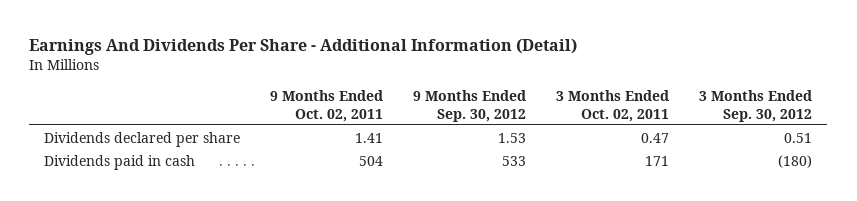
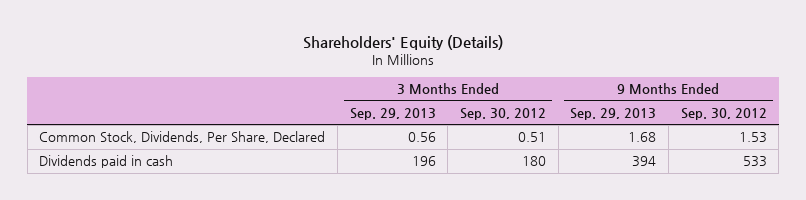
[29,38,578,56] Earnings And Dividends Per Share - Additional Information (Detail) -> [302,35,503,51] Shareholders' Equity (Details)
[270,89,384,122] 9 Months Ended Oct. 02, 2011 -> none
[556,89,670,122] 3 Months Ended Oct. 02, 2011 -> none
none -> [349,107,436,120] Sep. 29, 2013
none -> [570,107,657,120] Sep. 29, 2013
[44,131,241,147] Dividends declared per share -> [39,131,326,144] Common Stock, Dividends, Per Share, Declared
[778,154,813,168] (180) -> [521,156,546,167] 180

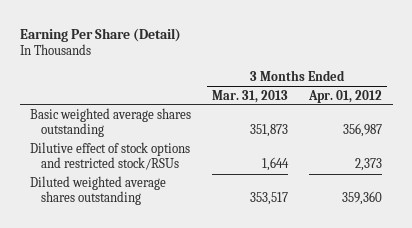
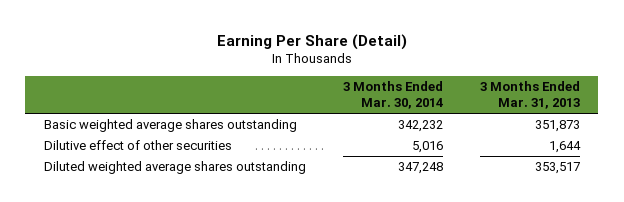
[308,89,383,103] Apr. 01, 2012 -> none
none -> [342,81,443,110] 3 Months Ended Mar. 30, 2014
[30,142,191,171] Dilutive effect of stock options and restricted stock/RSUs -> [43,140,232,151] Dilutive effect of other securities

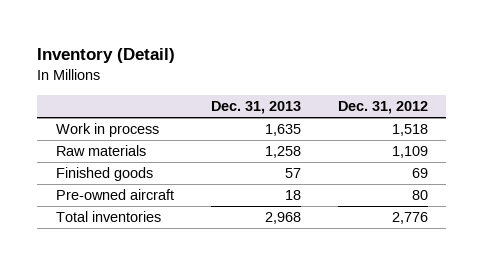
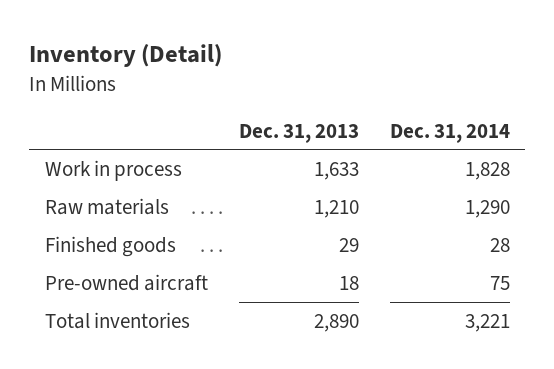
[337,101,428,115] Dec. 31, 2012 -> none
none -> [389,123,510,143] Dec. 31, 2014
[264,124,301,137] 1,635 -> [313,161,359,180] 1,633
[264,146,301,159] 1,258 -> [313,199,359,218] 1,210
[284,168,301,179] 57 -> [338,237,359,252] 29
[264,212,301,225] 2,968 -> [313,313,359,332] 2,890

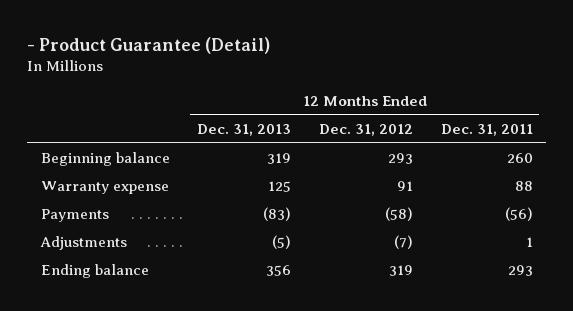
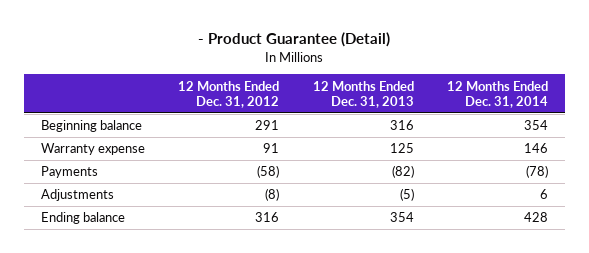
[440,123,533,136] Dec. 31, 2011 -> none
none -> [446,80,548,108] 12 Months Ended Dec. 31, 2014
[267,153,292,165] 319 -> [389,120,414,131] 316
[387,153,413,165] 293 -> [255,120,280,131] 291
[263,207,292,222] (83) -> [391,165,414,179] (82)
[393,235,413,250] (7) -> [265,188,280,202] (8)
[266,265,292,277] 356 -> [389,212,414,223] 354
[388,265,413,277] 319 -> [255,212,280,223] 316

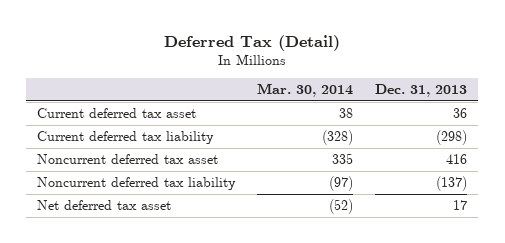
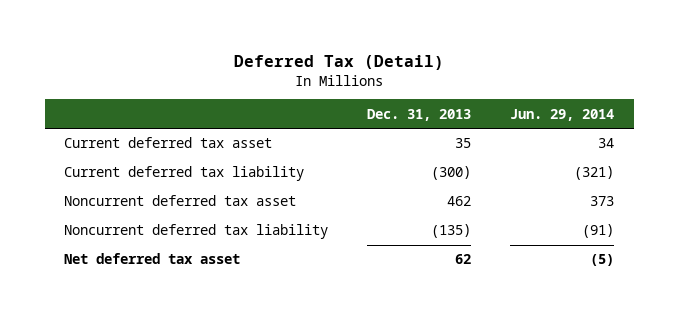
[257,83,354,98] Mar. 30, 2014 -> none
none -> [510,108,615,121] Jun. 29, 2014
[453,107,468,118] 36 -> [455,138,472,149] 35
[436,129,468,145] (298) -> [431,166,472,181] (300)
[446,153,468,164] 416 -> [447,196,472,207] 462
[436,175,468,191] (137) -> [431,224,472,239] (135)
[453,199,468,210] 17 -> [455,254,472,265] 62

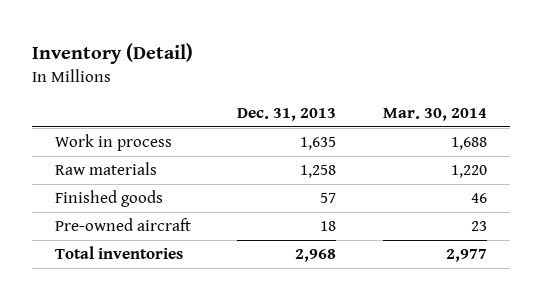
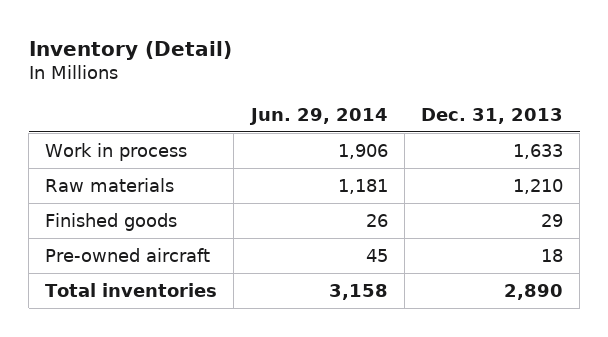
[382,108,487,122] Mar. 30, 2014 -> none
none -> [248,107,388,125] Jun. 29, 2014
[300,137,337,151] 1,635 -> [513,143,564,159] 1,633
[300,165,337,179] 1,258 -> [513,178,564,194] 1,210
[320,193,337,204] 57 -> [541,213,564,227] 29
[295,249,337,263] 2,968 -> [504,283,564,300] 2,890

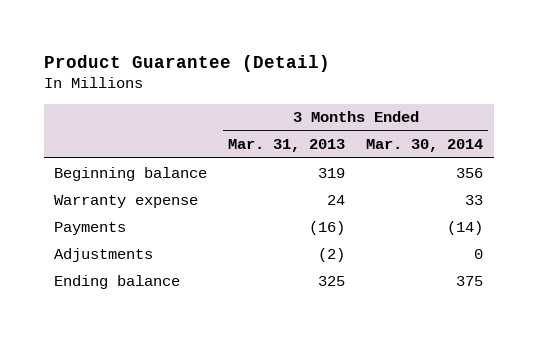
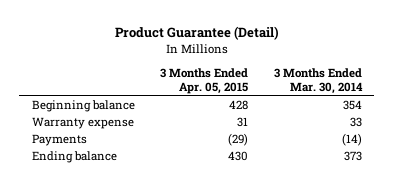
[228,139,346,153] Mar. 31, 2013 -> none
none -> [160,68,249,94] 3 Months Ended Apr. 05, 2015
[456,167,484,178] 356 -> [342,99,362,110] 354
[54,247,154,262] Adjustments -> none
[456,275,484,286] 375 -> [343,150,362,161] 373

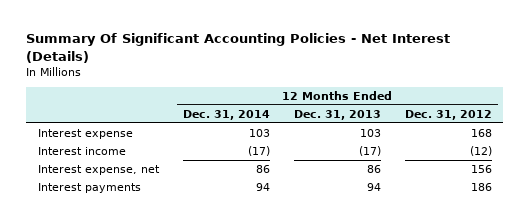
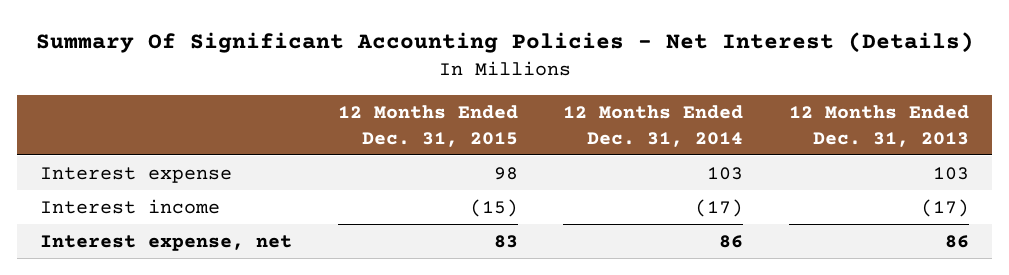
[404,109,492,120] Dec. 31, 2012 -> none
none -> [337,104,518,147] 12 Months Ended Dec. 31, 2015
[38,183,142,194] Interest payments -> none

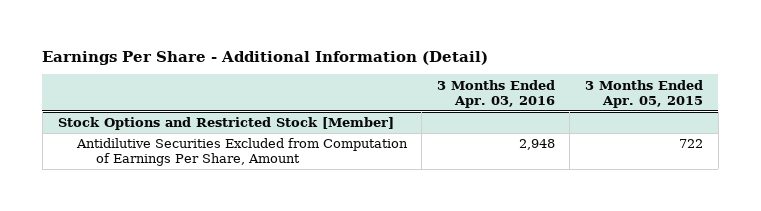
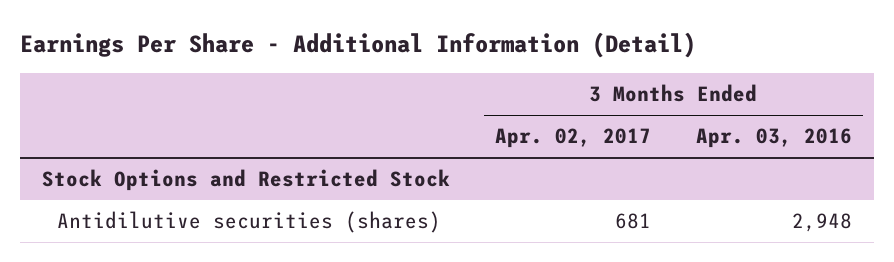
[585,79,704,108] 3 Months Ended Apr. 05, 2015 -> none
none -> [495,128,652,149] Apr. 02, 2017
[57,117,394,131] Stock Options and Restricted Stock [Member] -> [42,169,451,192] Stock Options and Restricted Stock
[75,138,408,167] Antidilutive Securities Excluded from Computation of Earnings Per Share, Amount -> [57,211,442,234] Antidilutive securities (shares)

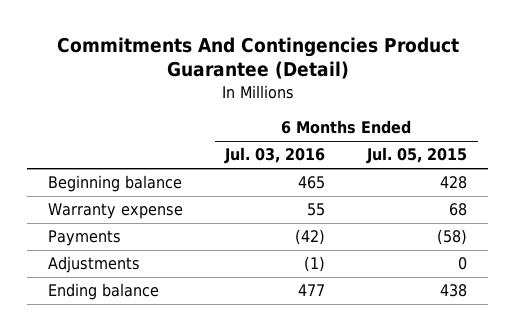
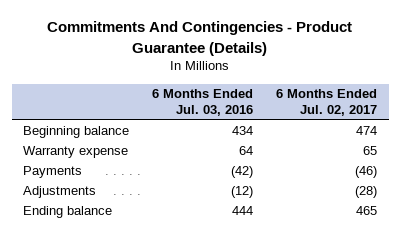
[56,36,459,80] Commitments And Contingencies Product Guarantee (Detail) -> [47,21,353,56] Commitments And Contingencies - Product Guarantee (Details)
[366,147,468,165] Jul. 05, 2015 -> none
none -> [276,89,378,116] 6 Months Ended Jul. 02, 2017
[298,176,326,190] 465 -> [232,125,254,135] 434
[307,203,326,217] 55 -> [239,145,254,155] 64
[304,256,326,273] (1) -> [231,185,254,198] (12)
[298,284,326,297] 477 -> [232,205,254,215] 444

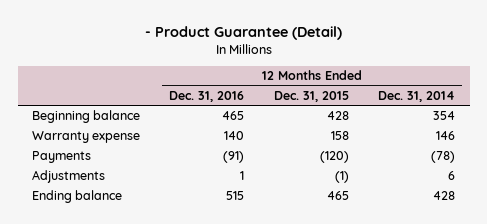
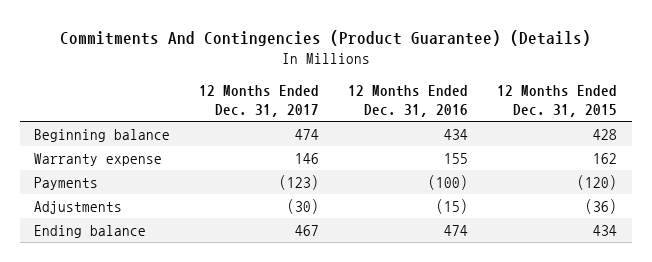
[144,25,342,40] - Product Guarantee (Detail) -> [59,29,591,46] Commitments And Contingencies (Product Guarantee) (Details)
[377,90,455,102] Dec. 31, 2014 -> none
none -> [199,84,320,117] 12 Months Ended Dec. 31, 2017
[222,111,245,121] 465 -> [444,128,469,140] 434
[224,131,245,141] 140 -> [444,152,469,164] 155
[330,131,349,141] 158 -> [593,152,618,164] 162
[223,151,245,164] (91) -> [428,174,469,190] (100)
[240,171,245,181] 1 -> [436,198,469,214] (15)
[334,171,349,184] (1) -> [585,198,618,214] (36)
[226,191,245,201] 515 -> [444,224,469,236] 474
[326,191,349,201] 465 -> [593,224,618,236] 434

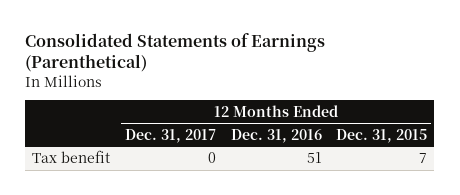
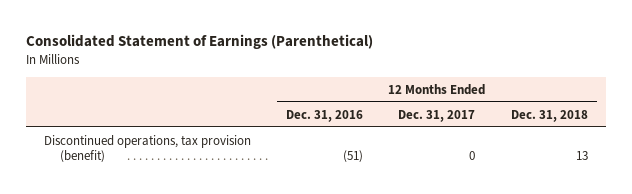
[25,32,326,72] Consolidated Statements of Earnings (Parenthetical) -> [26,34,374,50] Consolidated Statement of Earnings (Parenthetical)
[336,128,428,143] Dec. 31, 2015 -> none
none -> [510,109,588,122] Dec. 31, 2018
[32,150,111,164] Tax benefit -> [43,134,251,162] Discontinued operations, tax provision (benefit)
[306,152,322,164] 51 -> [343,149,364,162] (51)

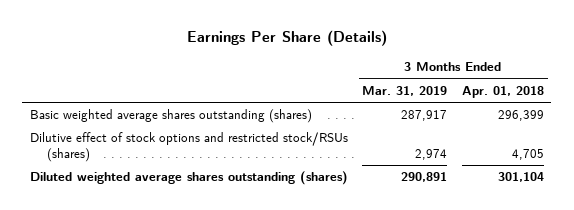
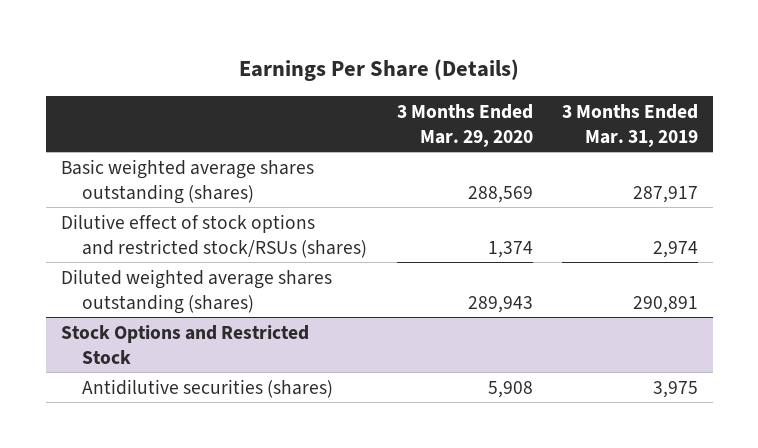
[462,85,545,98] Apr. 01, 2018 -> none
none -> [396,103,533,147] 3 Months Ended Mar. 29, 2020
none -> [60,324,309,364] Stock Options and Restricted Stock
none -> [82,378,334,398] Antidilutive securities (shares)

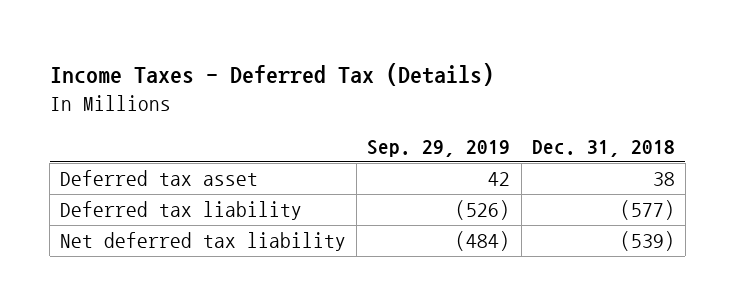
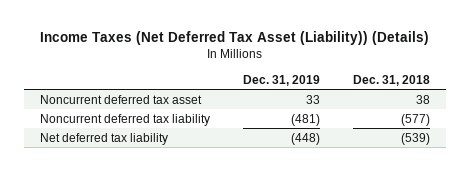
[49,62,494,86] Income Taxes - Deferred Tax (Details) -> [39,31,429,46] Income Taxes (Net Deferred Tax Asset (Liability)) (Details)
[367,139,511,157] Sep. 29, 2019 -> none
none -> [242,74,320,86] Dec. 31, 2019
[60,170,259,187] Deferred tax asset -> [39,94,202,104] Noncurrent deferred tax asset
[60,201,303,221] Deferred tax liability -> [39,113,210,126] Noncurrent deferred tax liability

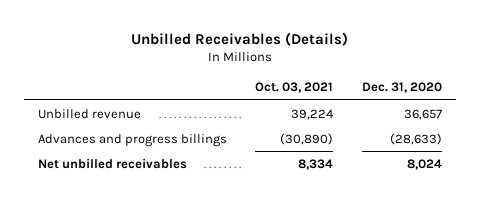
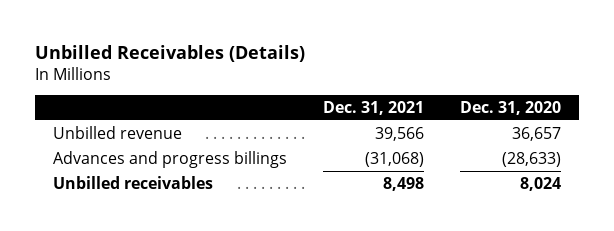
[255,81,334,93] Oct. 03, 2021 -> none
none -> [323,100,425,115] Dec. 31, 2021
[37,157,187,169] Net unbilled receivables -> [53,175,214,189] Unbilled receivables

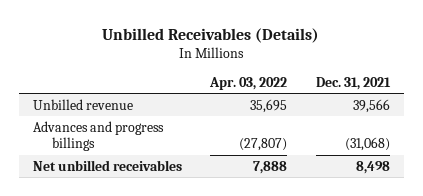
[460,100,562,115] Dec. 31, 2020 -> none
none -> [209,76,288,90] Apr. 03, 2022
[53,175,214,189] Unbilled receivables -> [32,159,182,171] Net unbilled receivables

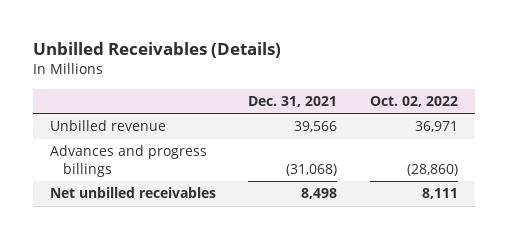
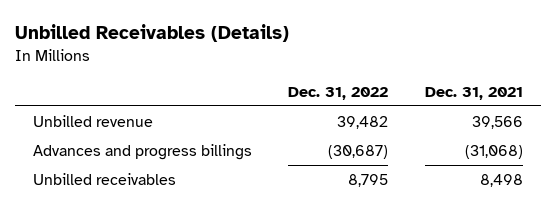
[370,95,459,107] Oct. 02, 2022 -> none
none -> [288,86,389,100] Dec. 31, 2022
[49,187,216,199] Net unbilled receivables -> [32,172,176,185] Unbilled receivables

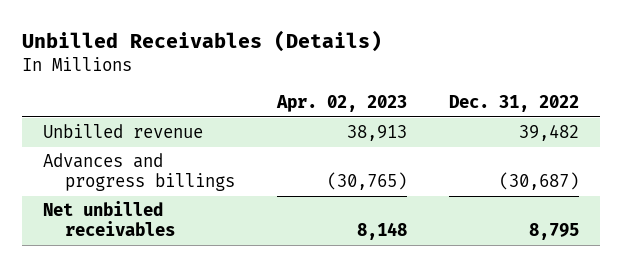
[424,86,523,100] Dec. 31, 2021 -> none
none -> [275,95,407,113] Apr. 02, 2023
[32,172,176,185] Unbilled receivables -> [43,201,176,236] Net unbilled receivables

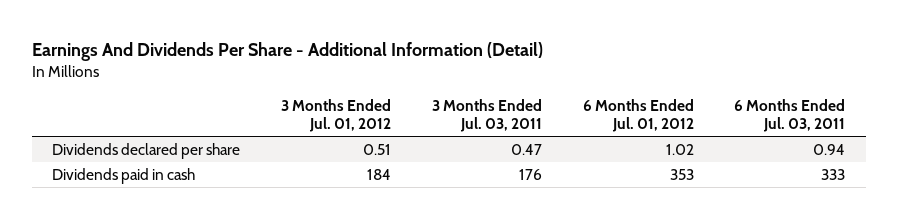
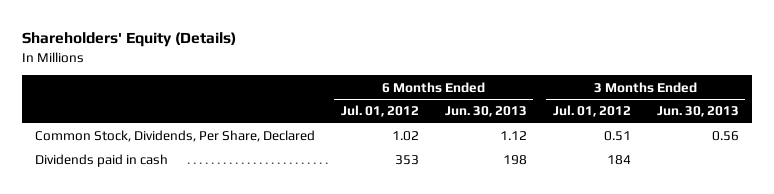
[31,42,543,62] Earnings And Dividends Per Share - Additional Information (Detail) -> [22,32,237,48] Shareholders' Equity (Details)
[431,98,542,133] 3 Months Ended Jul. 03, 2011 -> none
[734,98,846,133] 6 Months Ended Jul. 03, 2011 -> none
none -> [444,106,527,118] Jun. 30, 2013
none -> [656,106,739,118] Jun. 30, 2013
[52,142,241,159] Dividends declared per share -> [35,130,316,143] Common Stock, Dividends, Per Share, Declared

